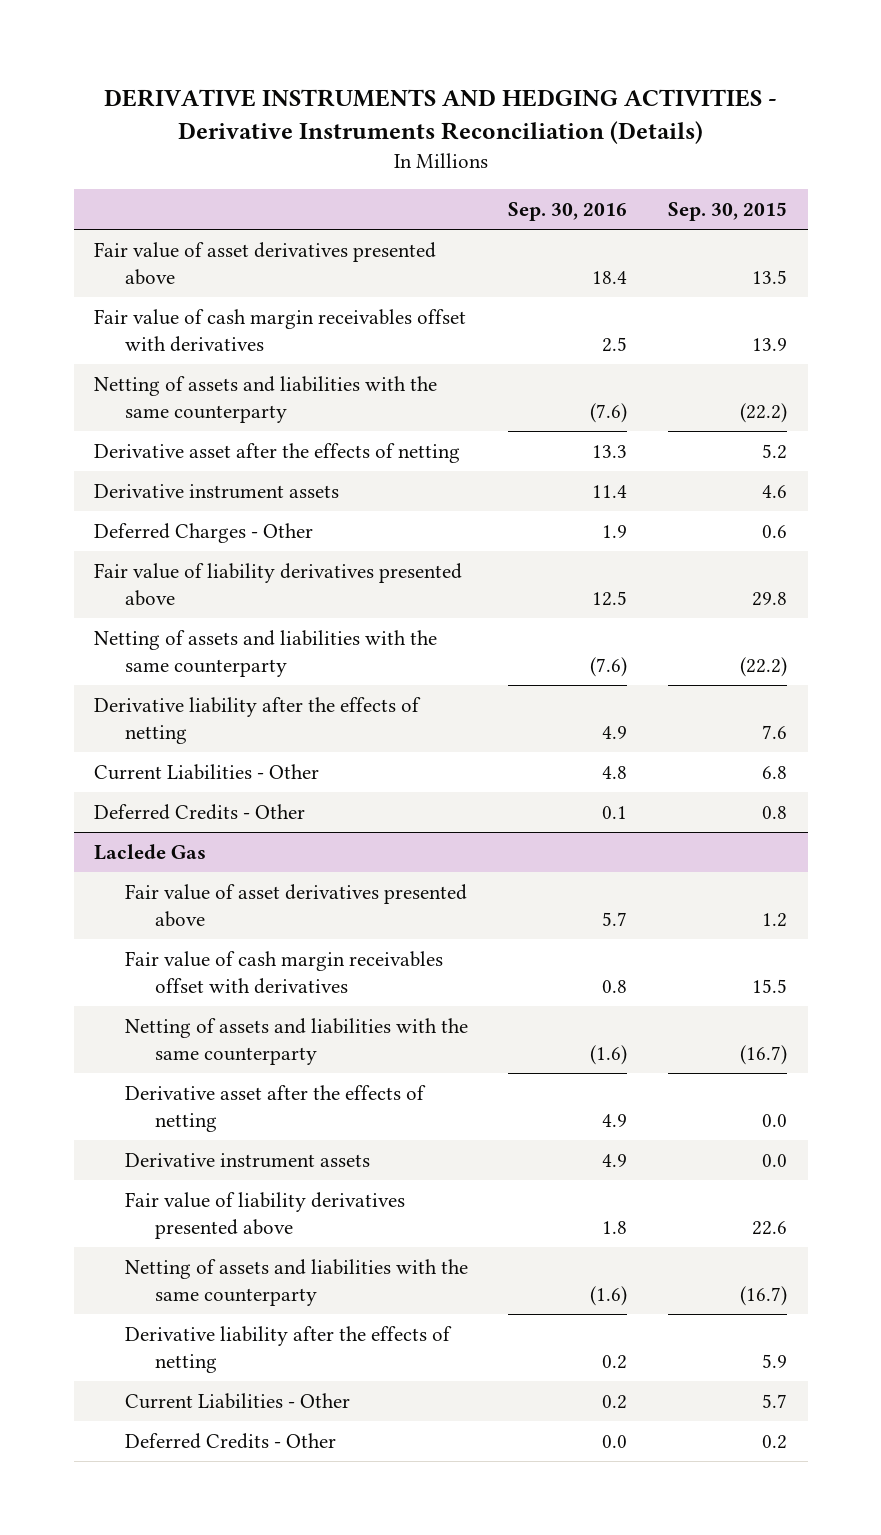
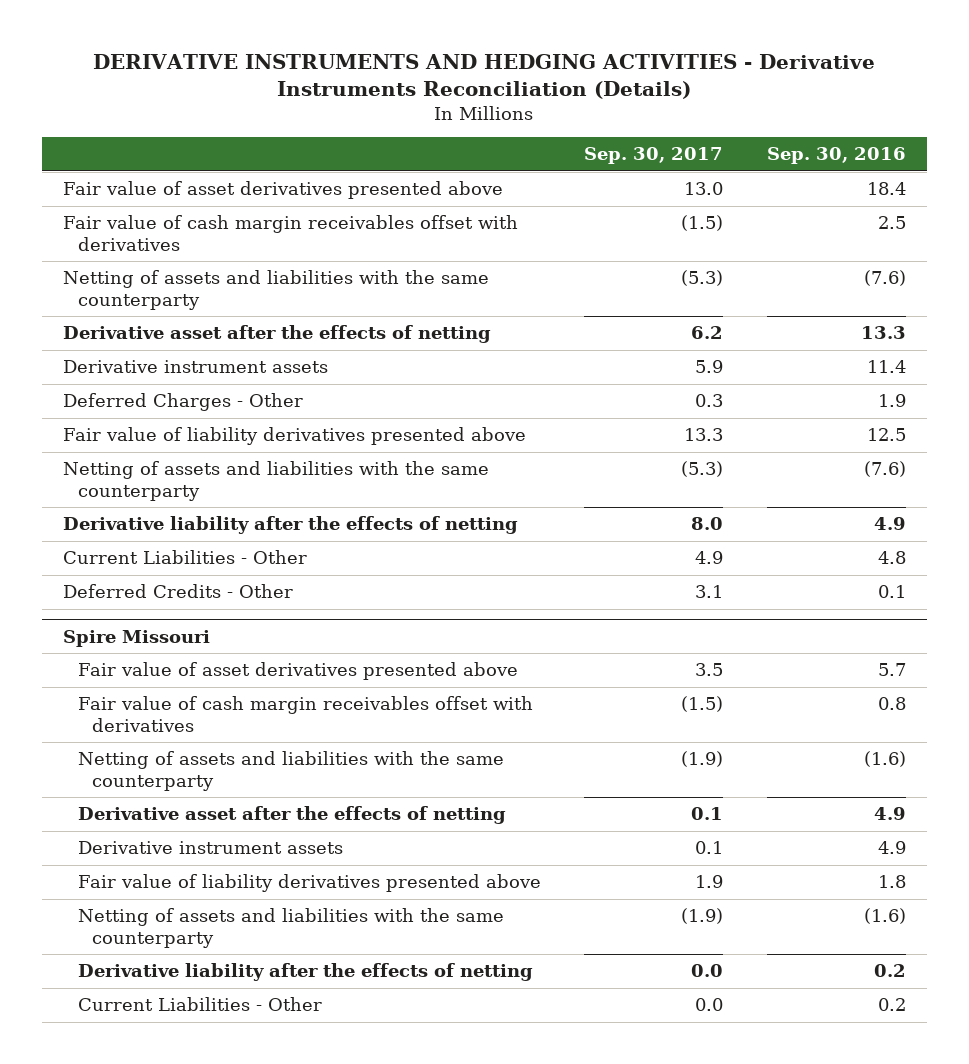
[668,201,788,221] Sep. 30, 2015 -> none
none -> [584,147,724,165] Sep. 30, 2017
[93,844,206,861] Laclede Gas -> none
none -> [63,629,211,647] Spire Missouri
[124,1433,336,1450] Deferred Credits - Other -> none

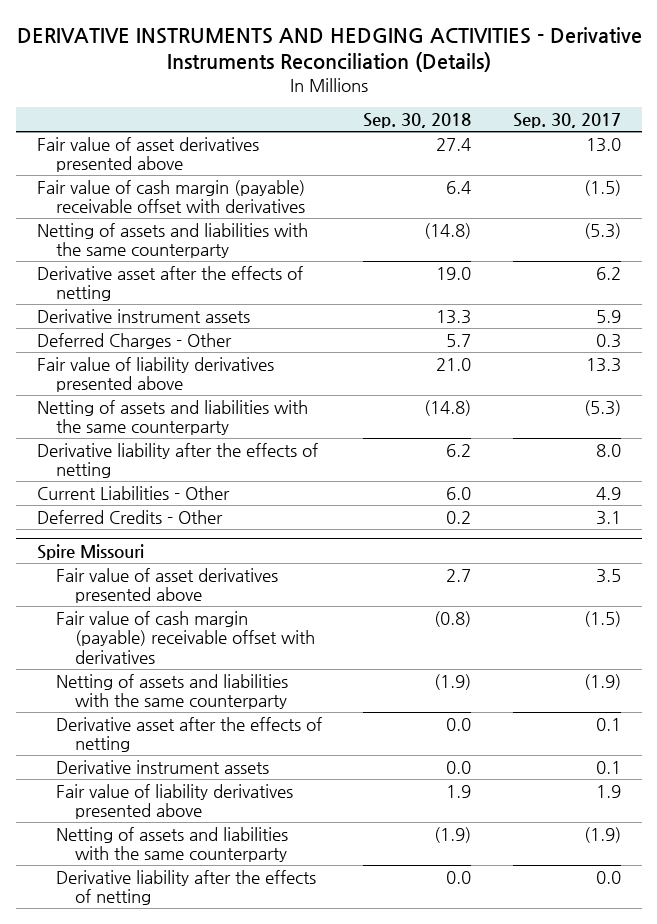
[766,147,906,165] Sep. 30, 2016 -> none
none -> [363,113,472,129] Sep. 30, 2018
[63,215,519,251] Fair value of cash margin receivables offset with derivatives -> [36,179,305,214] Fair value of cash margin (payable) receivable offset with derivatives
[77,696,533,732] Fair value of cash margin receivables offset with derivatives -> [55,610,315,664] Fair value of cash margin (payable) receivable offset with derivatives
[77,997,322,1012] Current Liabilities - Other -> none

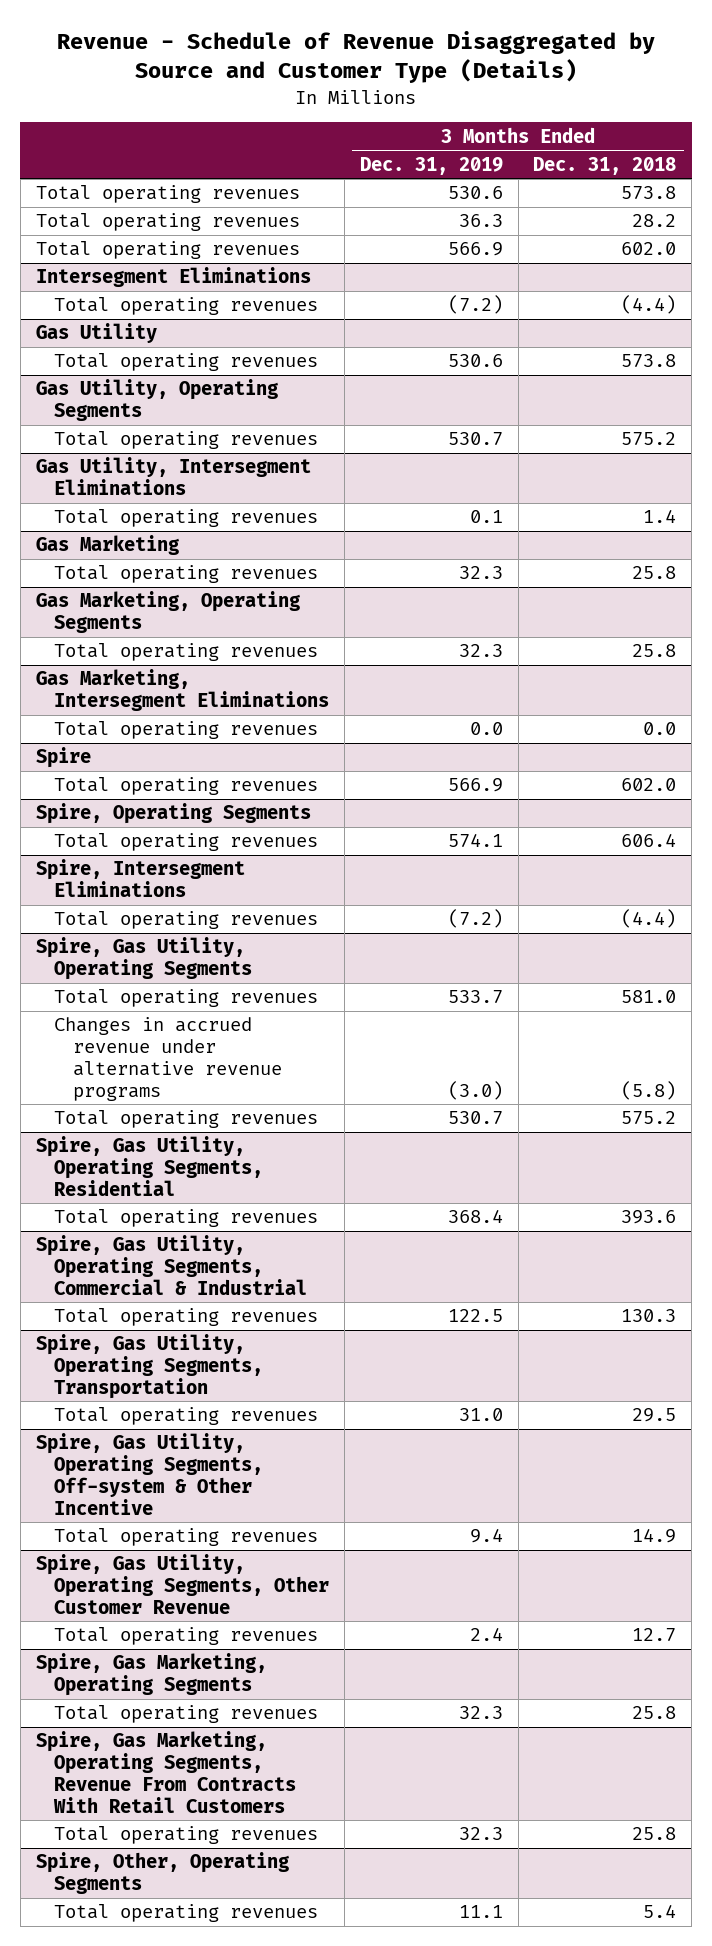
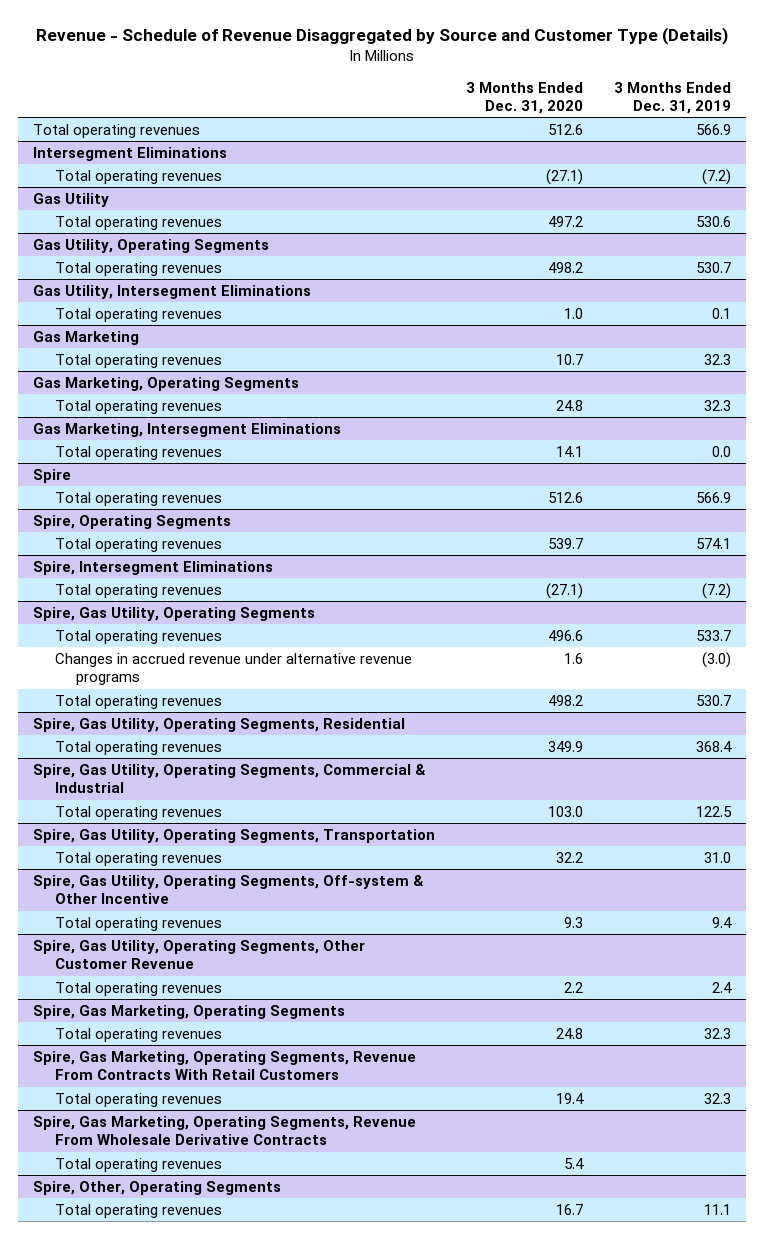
[533,156,677,175] Dec. 31, 2018 -> none
none -> [466,81,584,115] 3 Months Ended Dec. 31, 2020
[35,185,300,204] Total operating revenues -> none
[35,213,300,232] Total operating revenues -> none
none -> [33,1115,417,1146] Spire, Gas Marketing, Operating Segments, Revenue From Wholesale Derivative Contracts
none -> [54,1157,222,1172] Total operating revenues

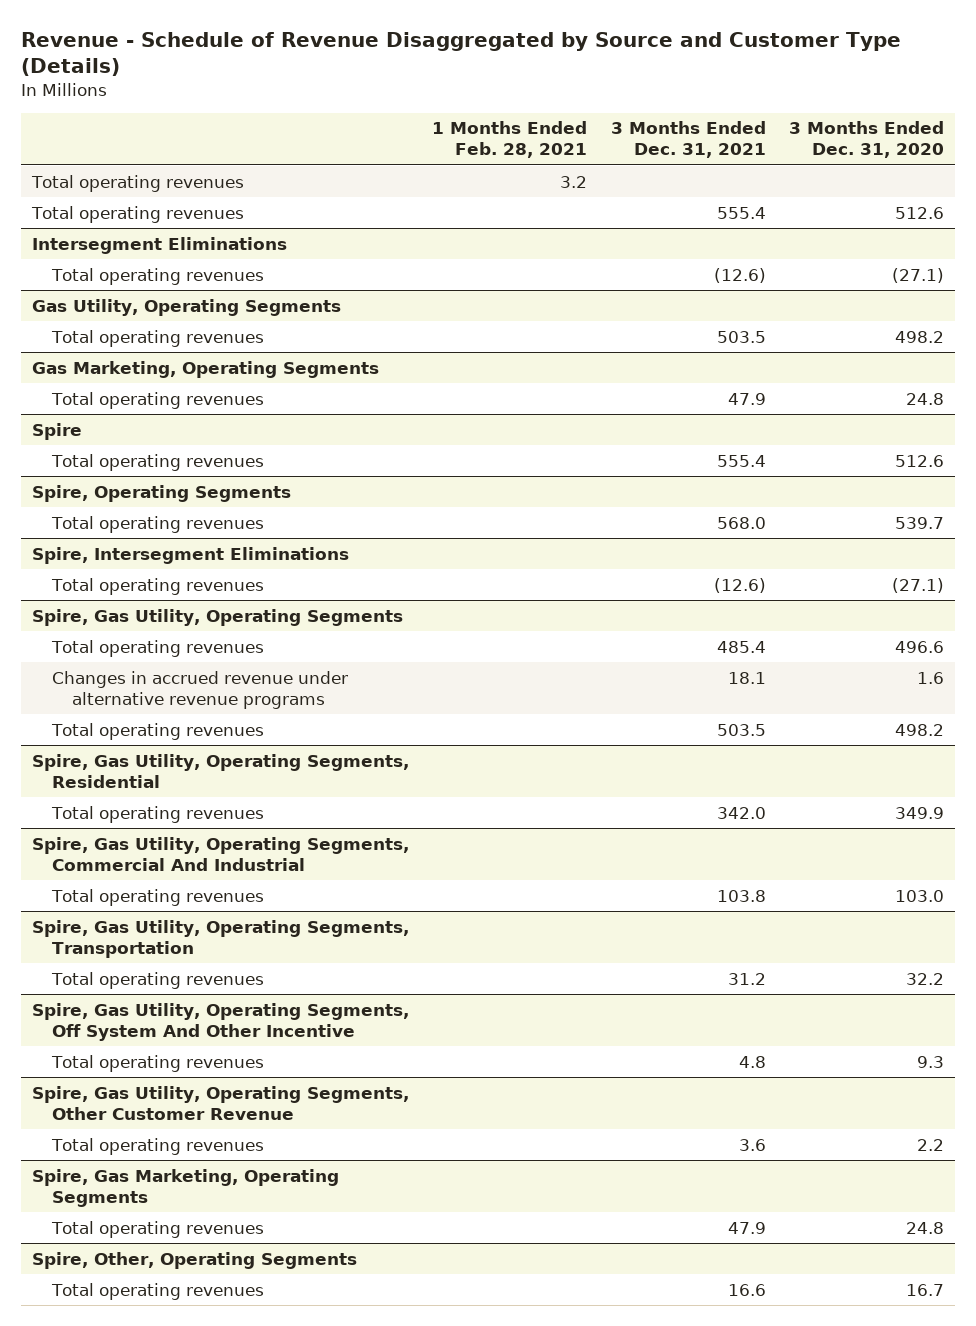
[613,81,731,115] 3 Months Ended Dec. 31, 2019 -> none
none -> [432,121,588,159] 1 Months Ended Feb. 28, 2021
none -> [610,121,766,159] 3 Months Ended Dec. 31, 2021
none -> [31,174,245,192] Total operating revenues
[33,192,110,207] Gas Utility -> none
[54,215,222,230] Total operating revenues -> none
[33,284,312,299] Gas Utility, Intersegment Eliminations -> none
[54,307,222,322] Total operating revenues -> none
[33,330,140,345] Gas Marketing -> none
[54,353,222,368] Total operating revenues -> none
[33,422,342,437] Gas Marketing, Intersegment Eliminations -> none
[54,445,222,460] Total operating revenues -> none
[33,763,427,794] Spire, Gas Utility, Operating Segments, Commercial & Industrial -> [32,836,410,871] Spire, Gas Utility, Operating Segments, Commercial And Industrial
[33,874,425,905] Spire, Gas Utility, Operating Segments, Off-system & Other Incentive -> [32,1002,410,1041] Spire, Gas Utility, Operating Segments, Off System And Other Incentive
[33,1050,417,1081] Spire, Gas Marketing, Operating Segments, Revenue From Contracts With Retail Customers -> none
[54,1092,222,1107] Total operating revenues -> none
[33,1115,417,1146] Spire, Gas Marketing, Operating Segments, Revenue From Wholesale Derivative Contracts -> none
[54,1157,222,1172] Total operating revenues -> none

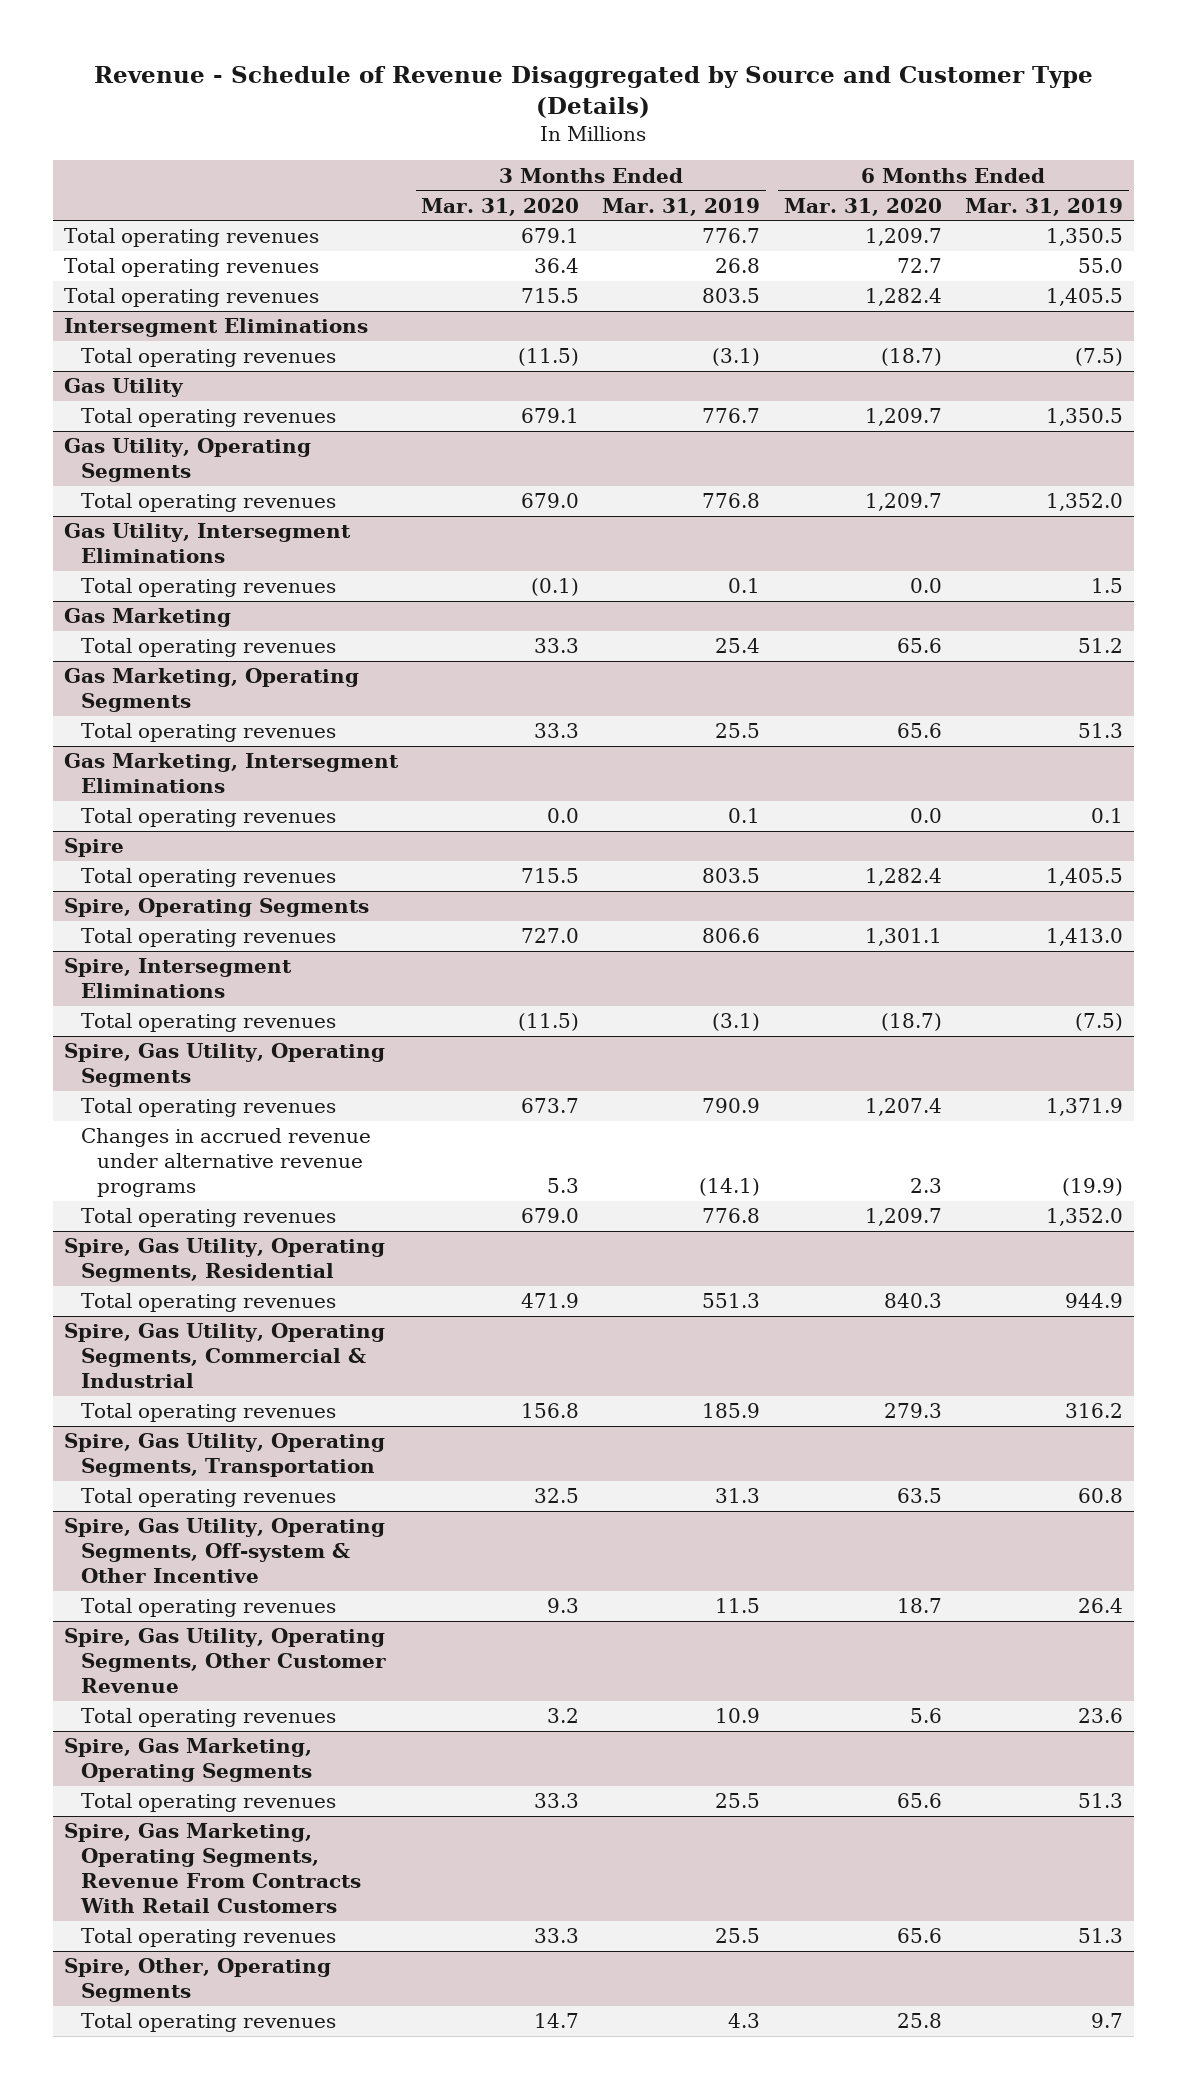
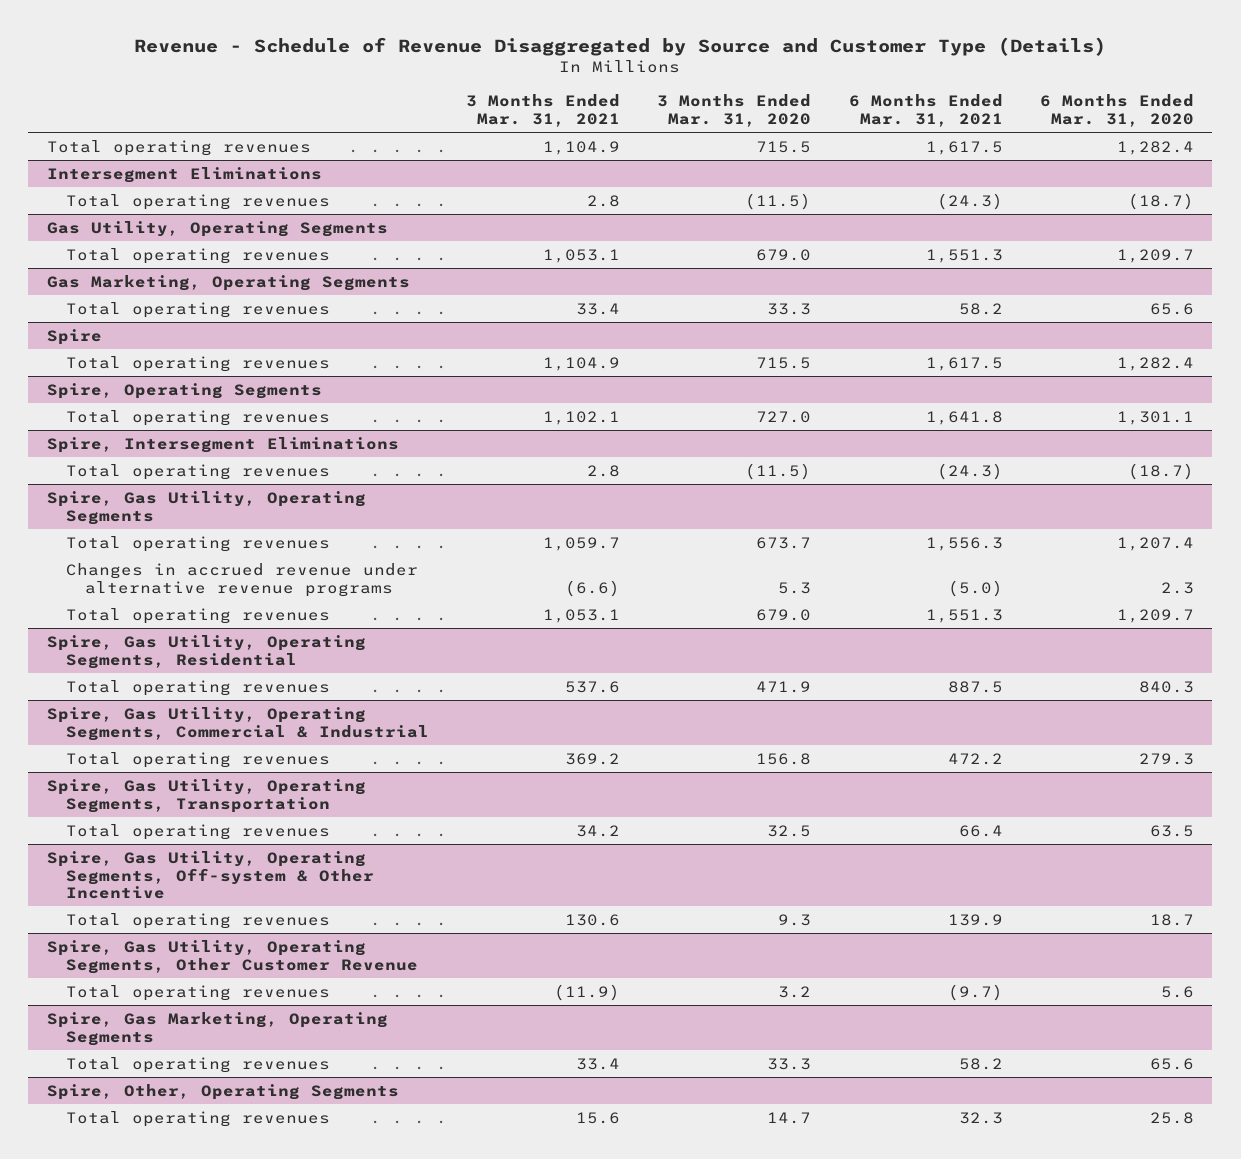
[602,197,761,216] Mar. 31, 2019 -> none
[964,197,1123,216] Mar. 31, 2019 -> none
none -> [465,94,620,127] 3 Months Ended Mar. 31, 2021
none -> [848,94,1003,127] 6 Months Ended Mar. 31, 2021
[64,228,320,248] Total operating revenues -> none
[64,258,320,278] Total operating revenues -> none
[64,378,185,398] Gas Utility -> none
[80,408,336,428] Total operating revenues -> none
[64,523,352,564] Gas Utility, Intersegment Eliminations -> none
[80,578,336,598] Total operating revenues -> none
[64,608,232,628] Gas Marketing -> none
[80,638,336,658] Total operating revenues -> none
[64,753,400,794] Gas Marketing, Intersegment Eliminations -> none
[80,808,336,828] Total operating revenues -> none
[64,1823,361,1914] Spire, Gas Marketing, Operating Segments, Revenue From Contracts With Retail Customers -> none
[80,1928,336,1948] Total operating revenues -> none

